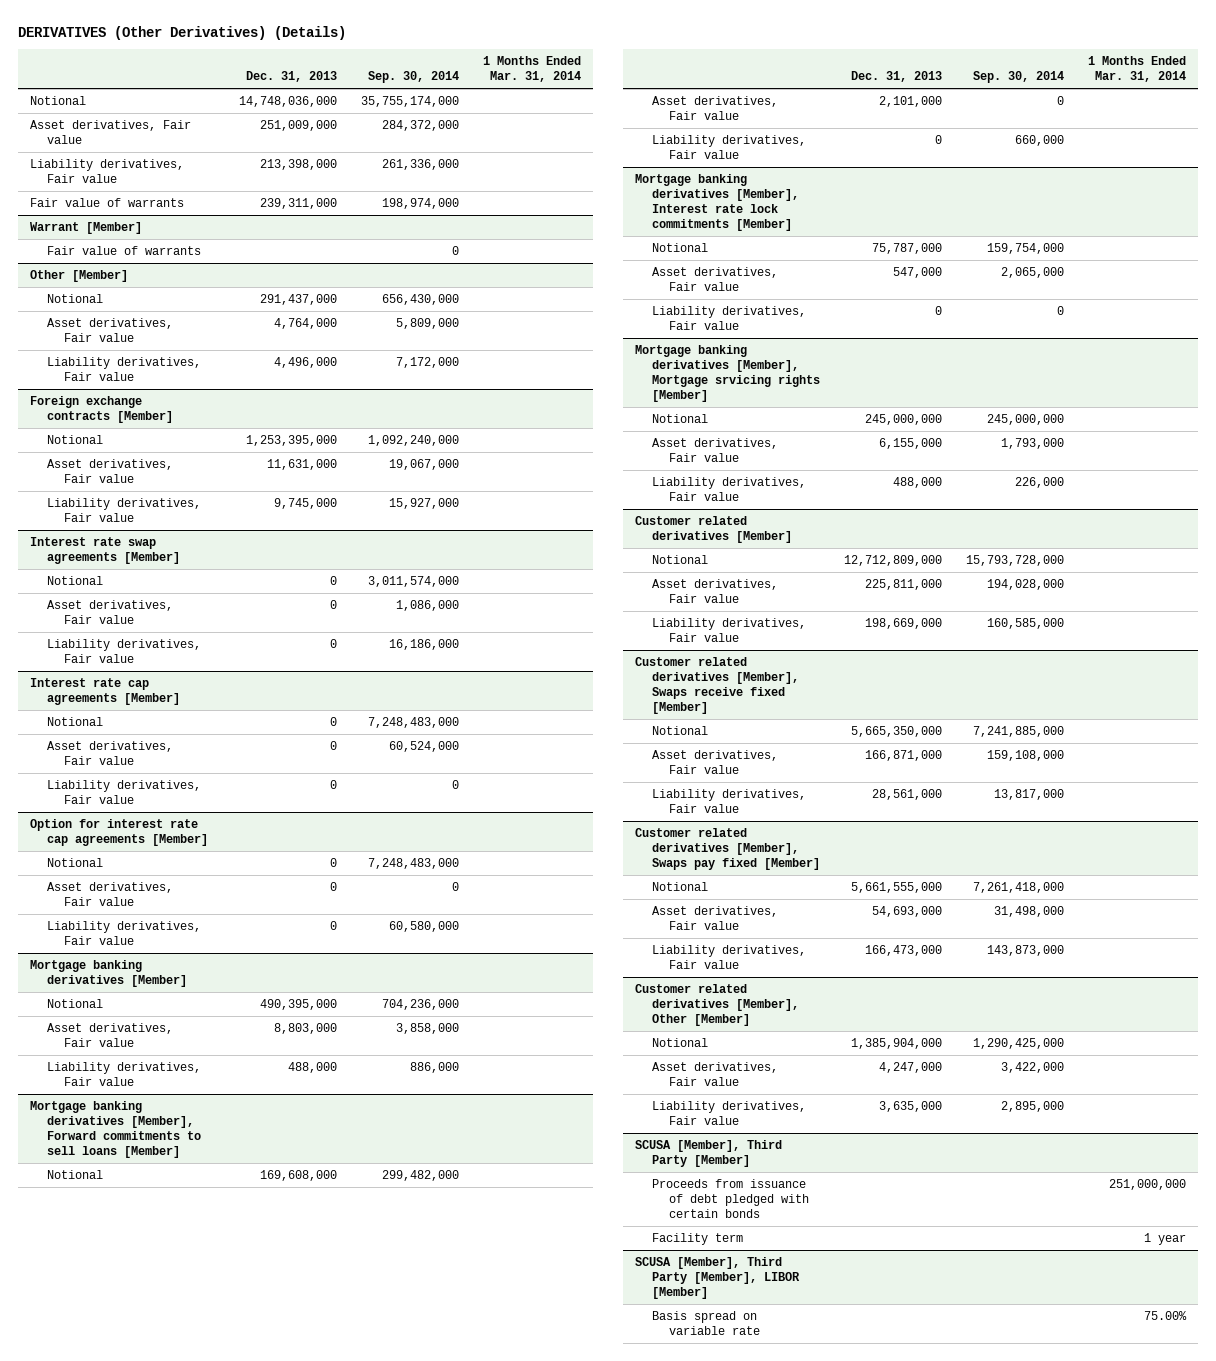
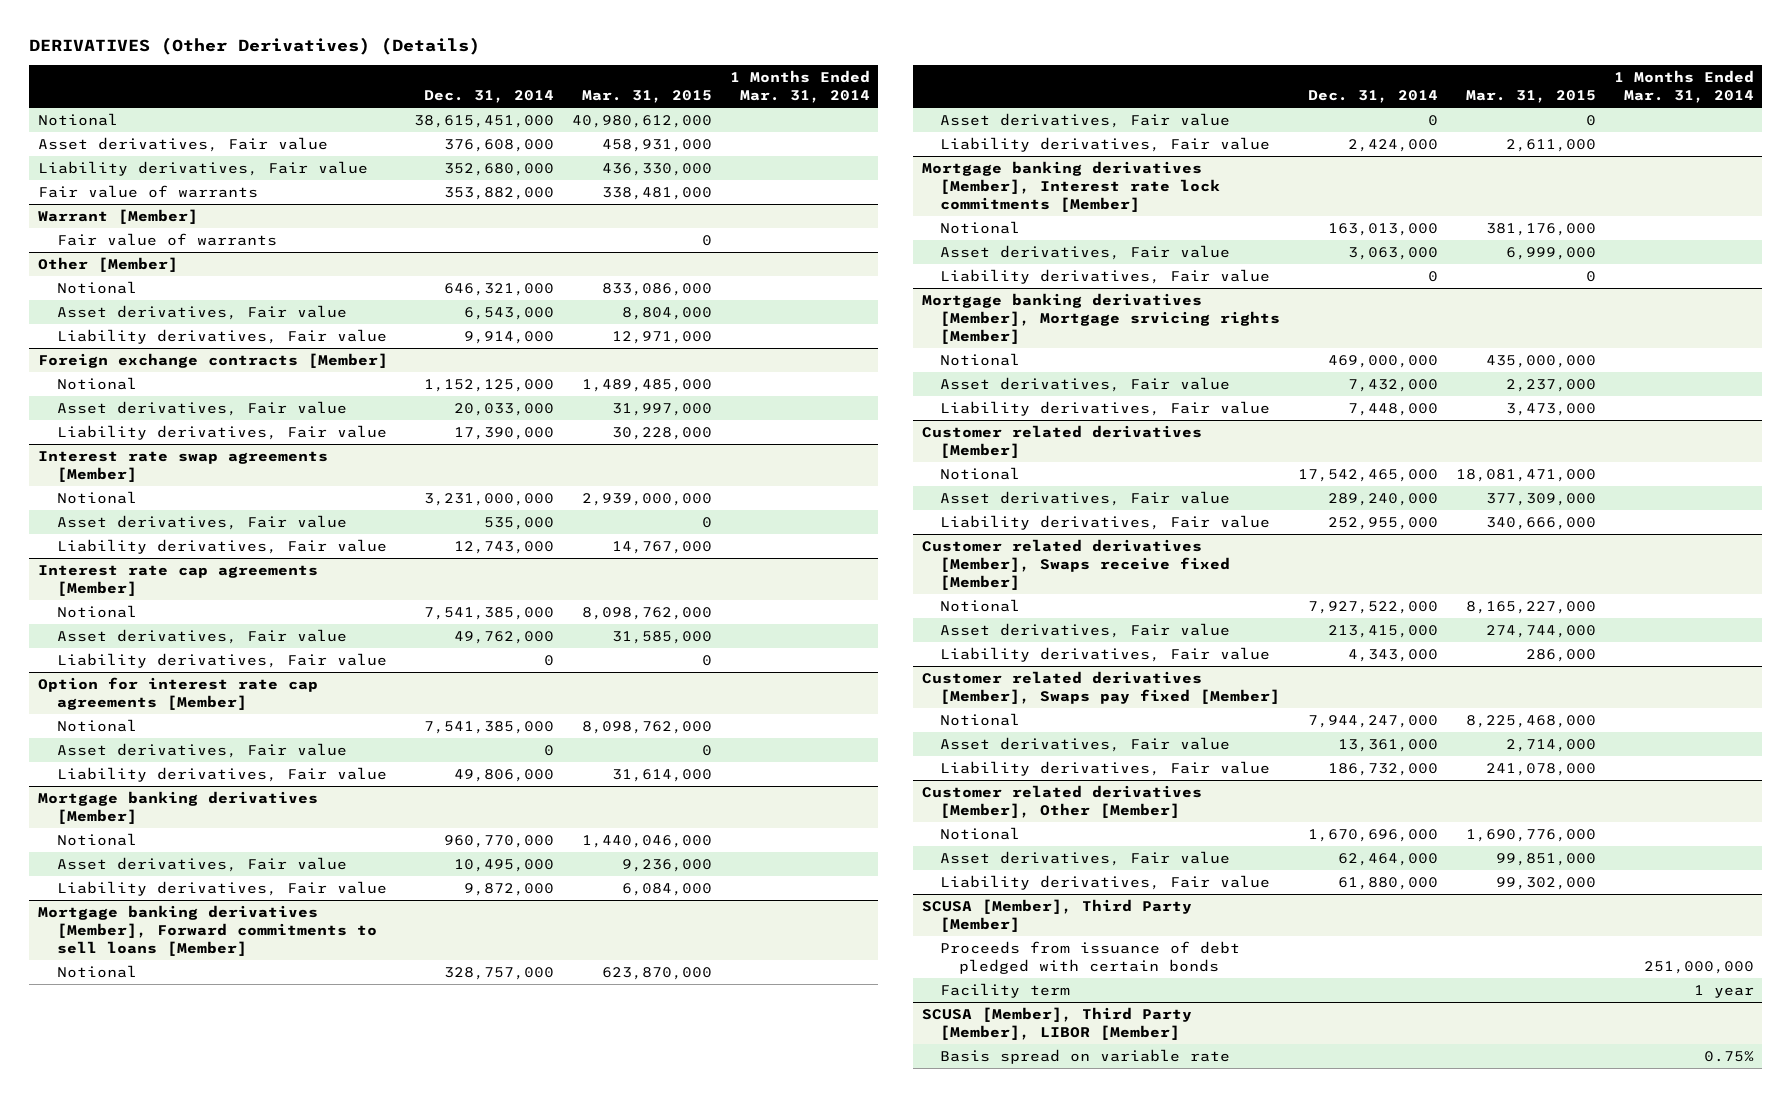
[245,71,337,83] Dec. 31, 2013 -> none
[367,71,459,84] Sep. 30, 2014 -> none
none -> [424,90,555,104] Dec. 31, 2014
none -> [581,90,712,104] Mar. 31, 2015
[1143,1311,1187,1321] 75.00% -> [1703,1050,1754,1062] 0.75%

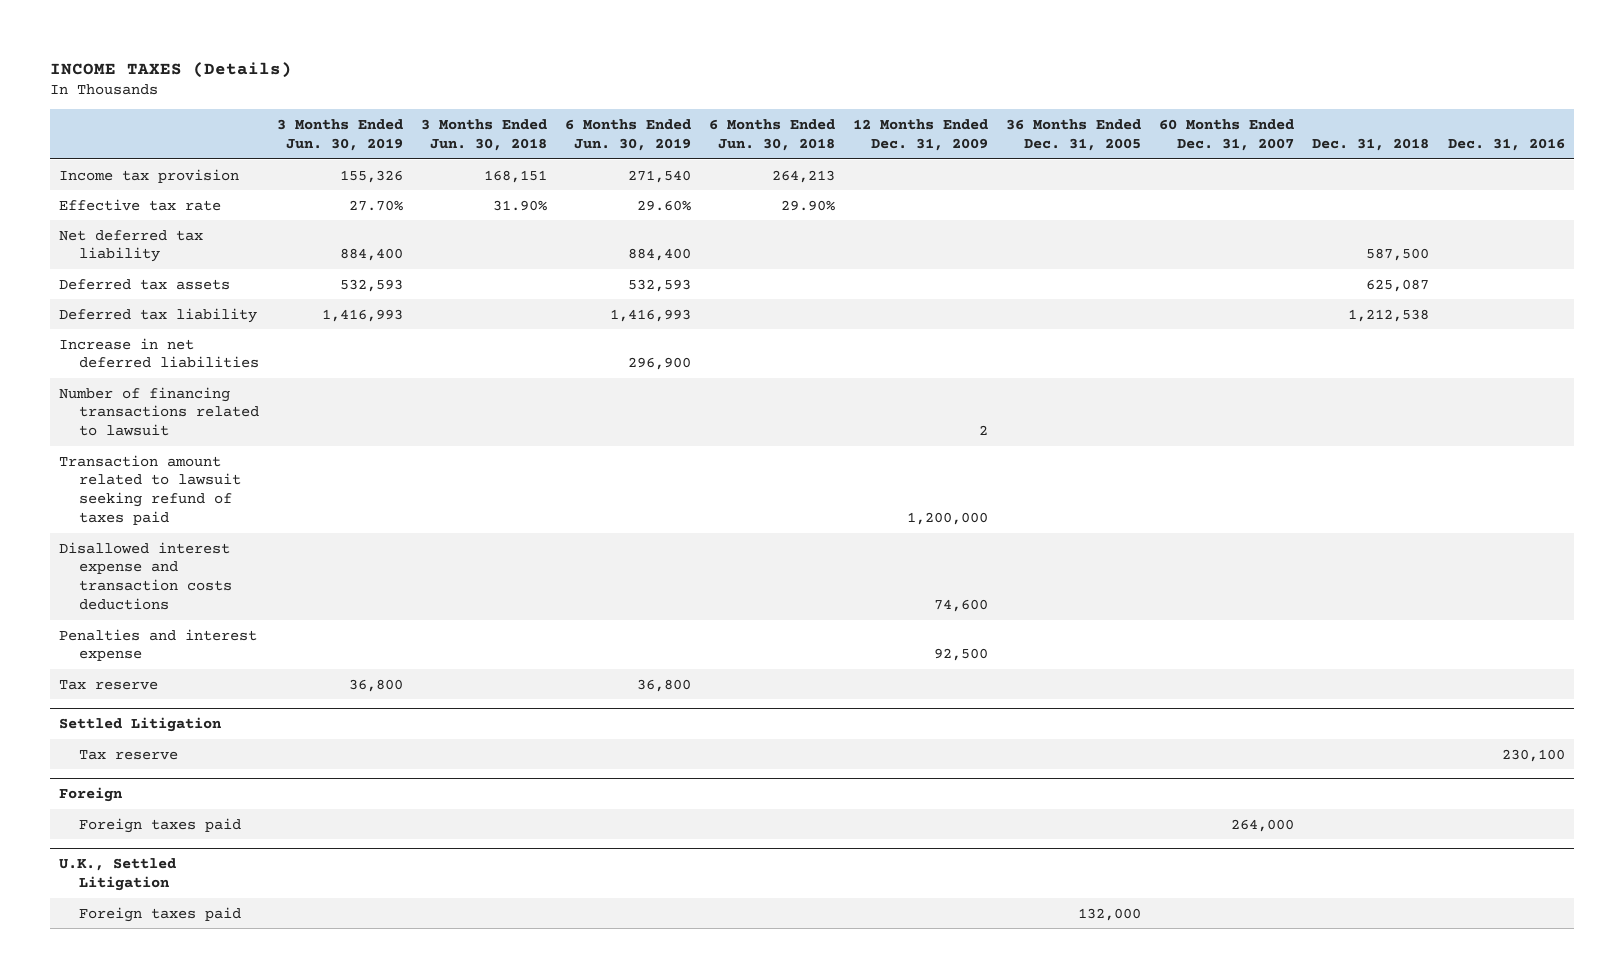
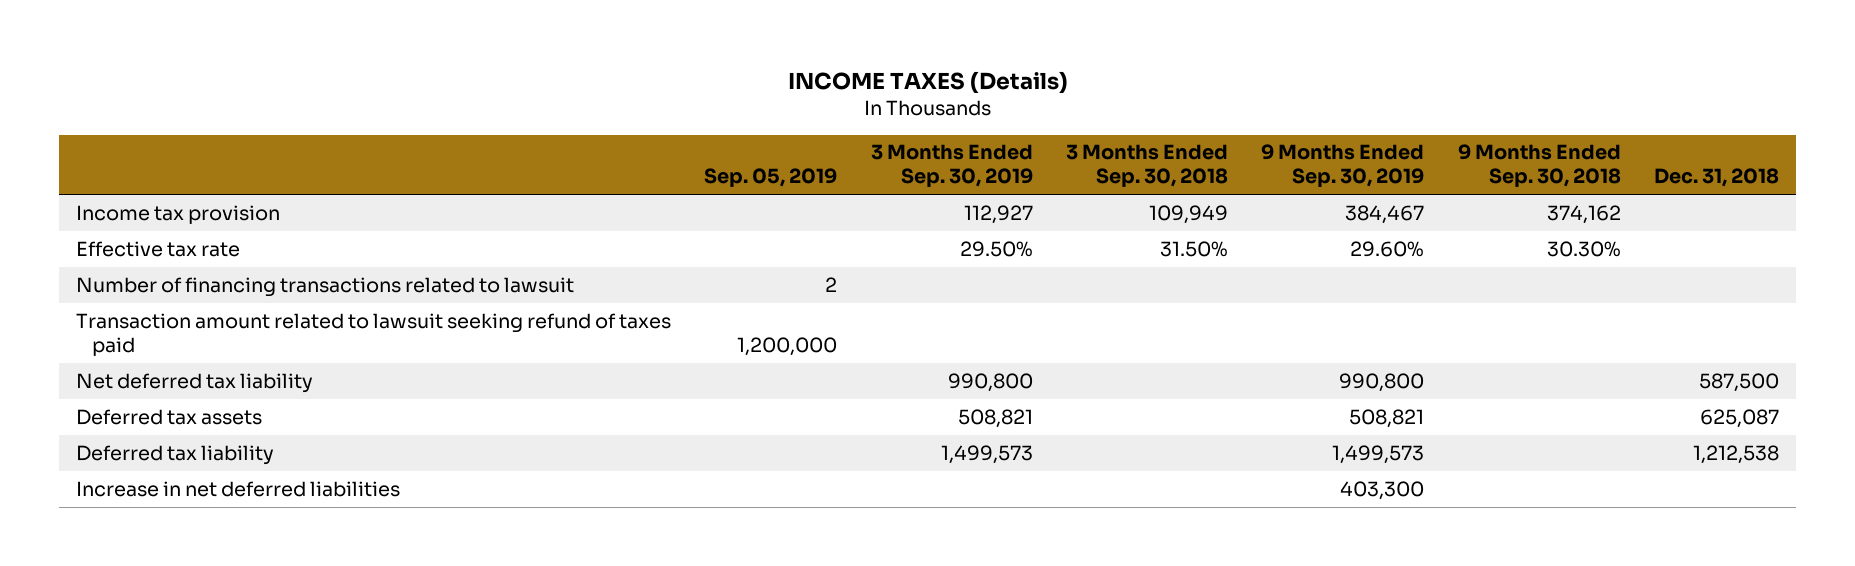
[276,119,403,151] 3 Months Ended Jun. 30, 2019 -> none
[420,119,547,151] 3 Months Ended Jun. 30, 2018 -> none
[564,119,691,151] 6 Months Ended Jun. 30, 2019 -> none
[709,119,836,151] 6 Months Ended Jun. 30, 2018 -> none
[853,119,989,151] 12 Months Ended Dec. 31, 2009 -> none
[1006,119,1142,151] 36 Months Ended Dec. 31, 2005 -> none
[1159,119,1295,151] 60 Months Ended Dec. 31, 2007 -> none
[1447,137,1565,151] Dec. 31, 2016 -> none
none -> [704,168,838,188] Sep. 05, 2019
none -> [870,144,1033,188] 3 Months Ended Sep. 30, 2019
none -> [1066,144,1229,188] 3 Months Ended Sep. 30, 2018
none -> [1261,144,1425,188] 9 Months Ended Sep. 30, 2019
none -> [1457,144,1621,188] 9 Months Ended Sep. 30, 2018
[58,386,259,437] Number of financing transactions related to lawsuit -> [76,276,575,297] Number of financing transactions related to lawsuit
[58,454,241,525] Transaction amount related to lawsuit seeking refund of taxes paid -> [76,312,672,356] Transaction amount related to lawsuit seeking refund of taxes paid
[58,541,232,610] Disallowed interest expense and transaction costs deductions -> none
[58,628,257,662] Penalties and interest expense -> none
[58,679,158,690] Tax reserve -> none
[58,717,222,733] Settled Litigation -> none
[78,749,178,760] Tax reserve -> none
[58,787,123,803] Foreign -> none
[78,817,241,833] Foreign taxes paid -> none
[58,858,176,891] U.K., Settled Litigation -> none
[78,906,241,922] Foreign taxes paid -> none

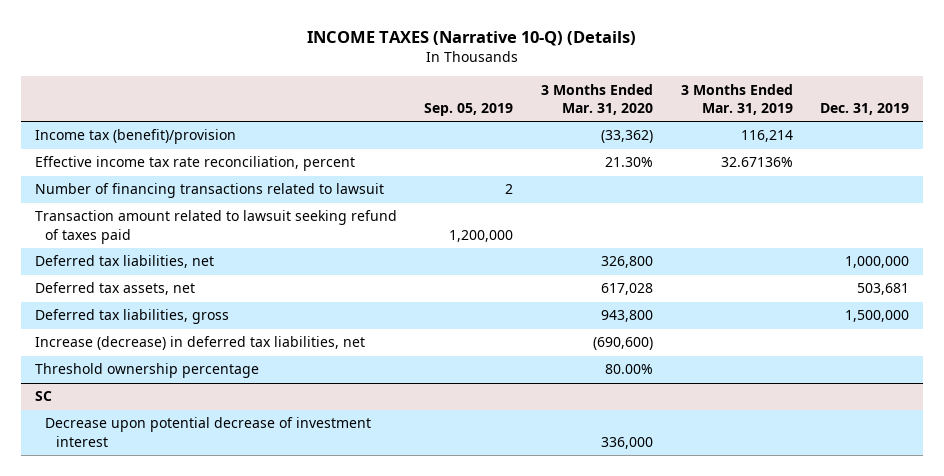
[787,71,1068,95] INCOME TAXES (Details) -> [306,30,636,46] INCOME TAXES (Narrative 10-Q) (Details)
[870,144,1033,188] 3 Months Ended Sep. 30, 2019 -> none
[1066,144,1229,188] 3 Months Ended Sep. 30, 2018 -> none
[1261,144,1425,188] 9 Months Ended Sep. 30, 2019 -> none
[1457,144,1621,188] 9 Months Ended Sep. 30, 2018 -> none
[1654,168,1780,188] Dec. 31, 2018 -> none
none -> [540,83,653,115] 3 Months Ended Mar. 31, 2020
none -> [680,83,793,115] 3 Months Ended Mar. 31, 2019
none -> [820,102,910,115] Dec. 31, 2019
[76,204,281,224] Income tax provision -> [34,129,236,145] Income tax (benefit)/provision
[76,240,241,257] Effective tax rate -> [34,156,355,172] Effective income tax rate reconciliation, percent
[76,372,314,393] Net deferred tax liability -> [34,255,214,269] Deferred tax liabilities, net
[76,408,263,425] Deferred tax assets -> [34,282,195,296] Deferred tax assets, net
[76,444,275,465] Deferred tax liability -> [34,309,229,325] Deferred tax liabilities, gross
[76,480,401,497] Increase in net deferred liabilities -> [34,336,365,351] Increase (decrease) in deferred tax liabilities, net
none -> [34,363,259,379] Threshold ownership percentage
none -> [34,391,52,402] SC
none -> [45,417,372,447] Decrease upon potential decrease of investment interest

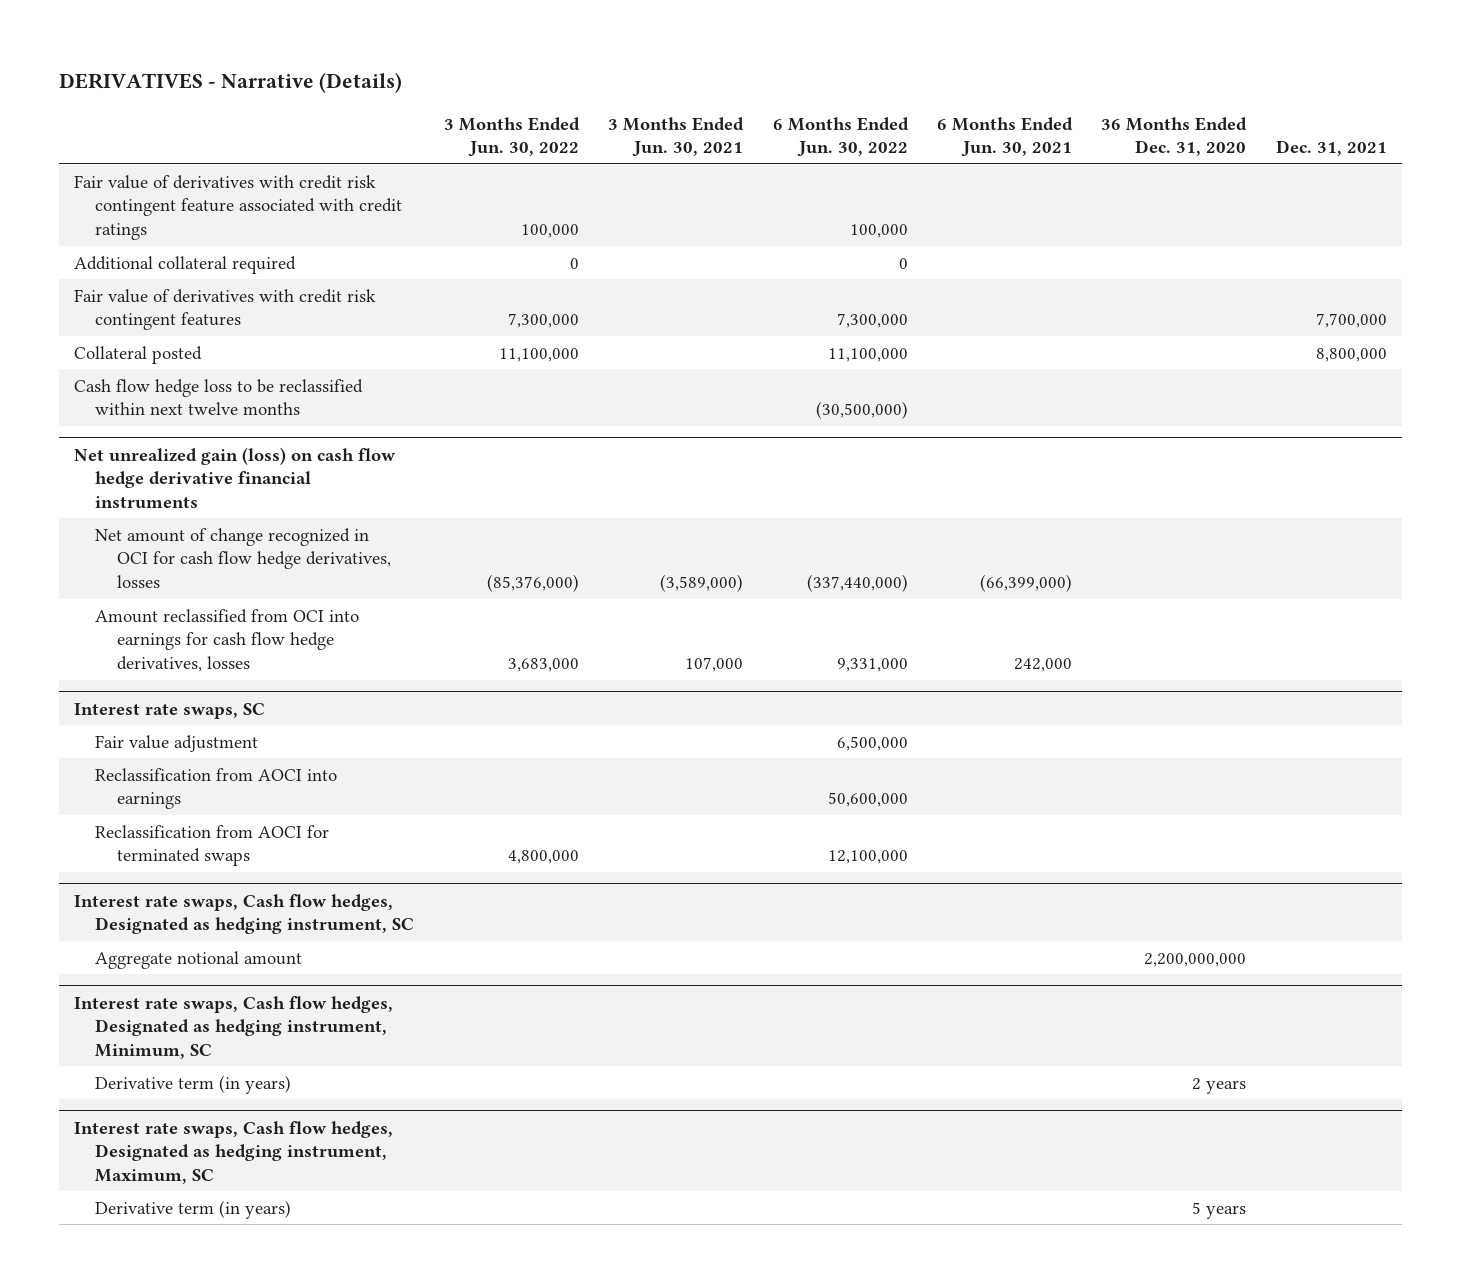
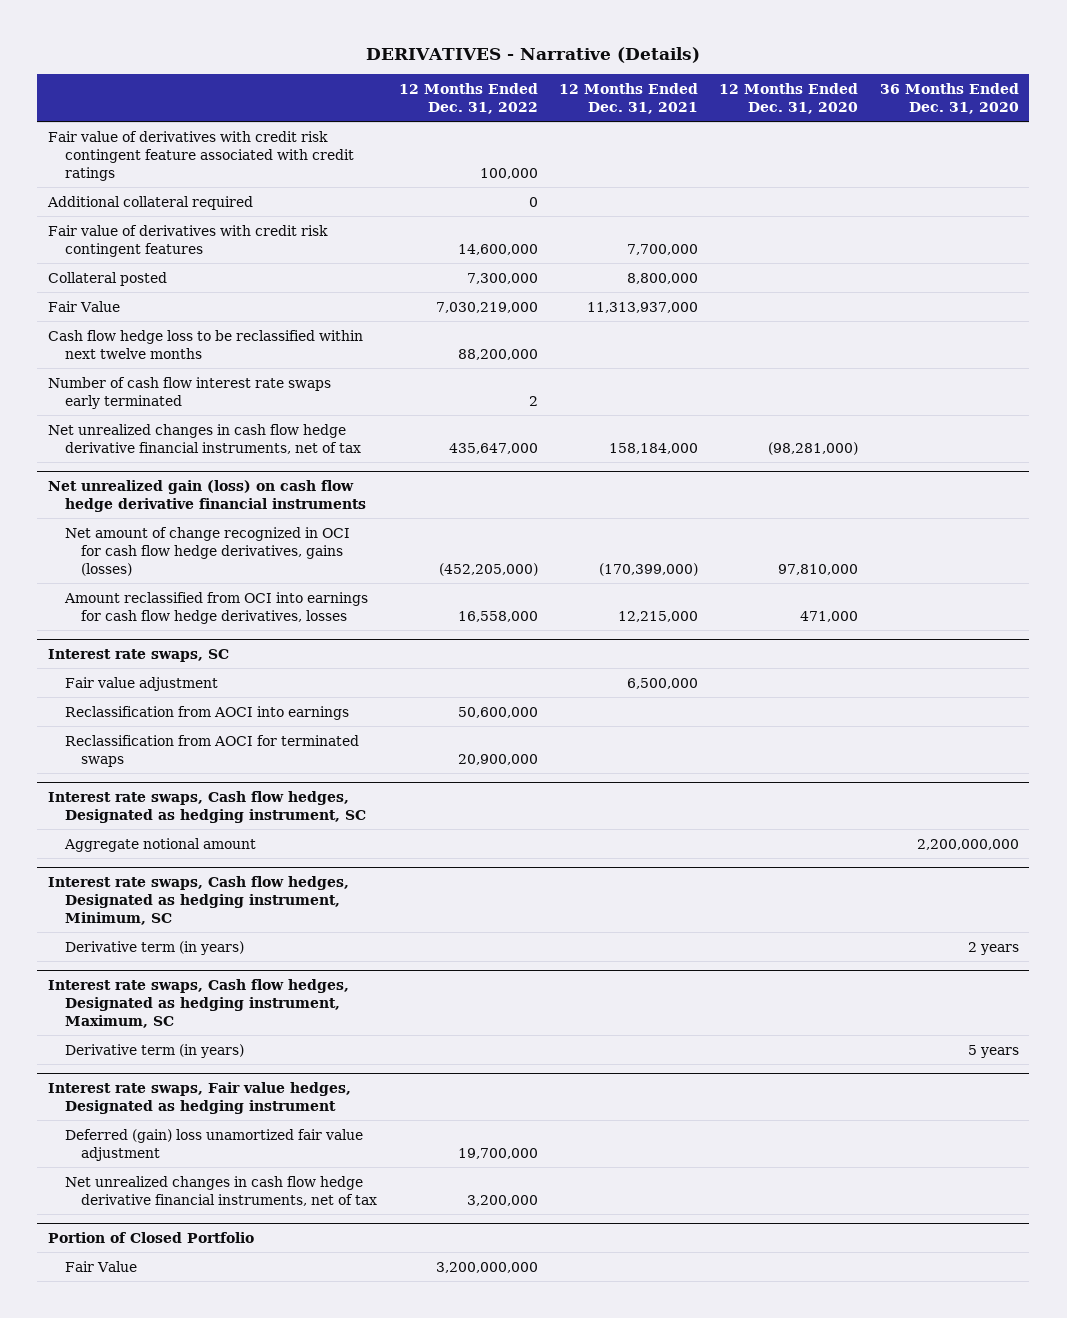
[443,116,580,158] 3 Months Ended Jun. 30, 2022 -> none
[608,116,745,158] 3 Months Ended Jun. 30, 2021 -> none
[772,116,909,158] 6 Months Ended Jun. 30, 2022 -> none
[937,116,1074,158] 6 Months Ended Jun. 30, 2021 -> none
[1275,140,1387,157] Dec. 31, 2021 -> none
none -> [398,82,538,114] 12 Months Ended Dec. 31, 2022
none -> [558,82,698,114] 12 Months Ended Dec. 31, 2021
none -> [719,82,859,114] 12 Months Ended Dec. 31, 2020
none -> [48,300,121,312] Fair Value
none -> [48,376,332,409] Number of cash flow interest rate swaps early terminated
none -> [48,423,361,454] Net unrealized changes in cash flow hedge derivative financial instruments, net of tax
[95,527,392,588] Net amount of change recognized in OCI for cash flow hedge derivatives, losses -> [64,526,350,576] Net amount of change recognized in OCI for cash flow hedge derivatives, gains (losses)
none -> [48,1081,352,1114] Interest rate swaps, Fair value hedges, Designated as hedging instrument
none -> [64,1128,363,1161] Deferred (gain) loss unamortized fair value adjustment
none -> [64,1175,378,1206] Net unrealized changes in cash flow hedge derivative financial instruments, net of tax
none -> [48,1231,255,1243] Portion of Closed Portfolio
none -> [64,1260,137,1272] Fair Value

